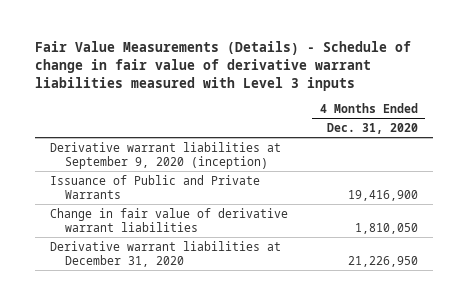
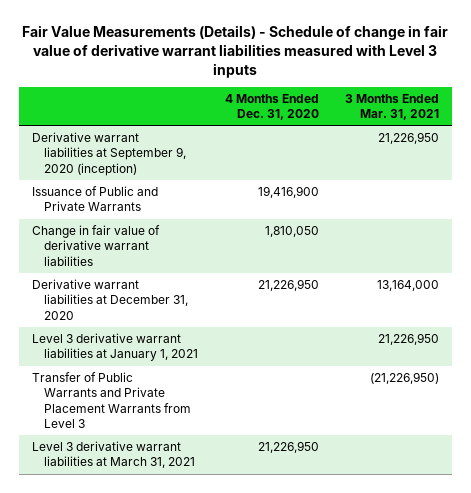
none -> [344,93,439,120] 3 Months Ended Mar. 31, 2021
none -> [32,333,199,362] Level 3 derivative warrant liabilities at January 1, 2021
none -> [32,372,192,428] Transfer of Public Warrants and Private Placement Warrants from Level 3
none -> [32,441,196,469] Level 3 derivative warrant liabilities at March 31, 2021

